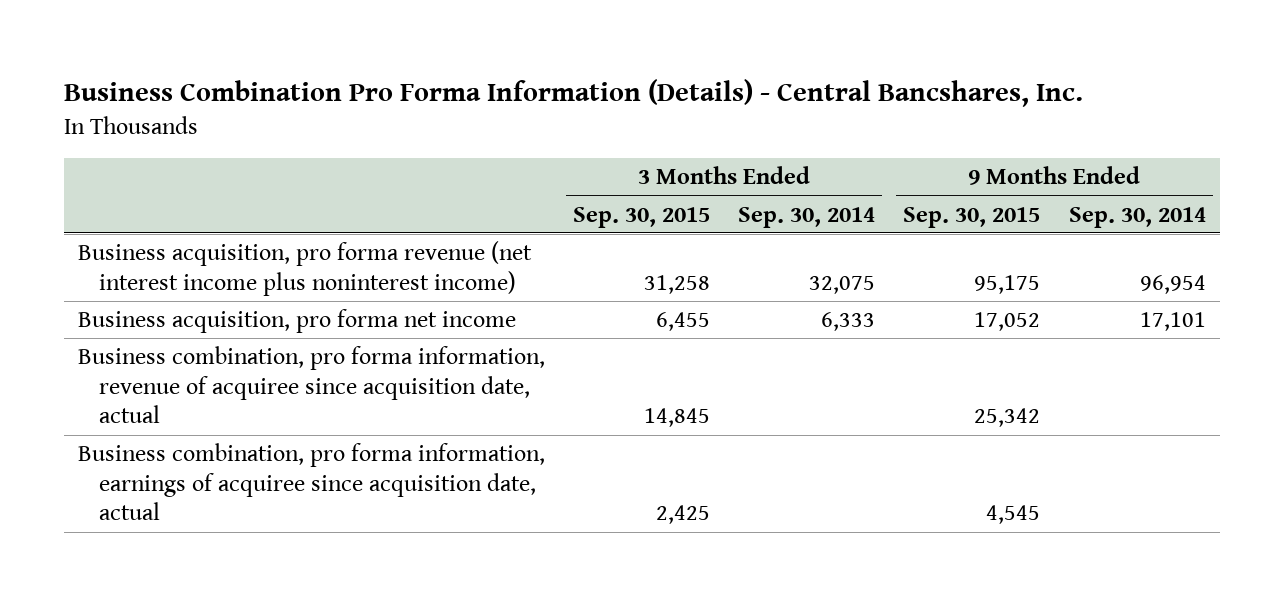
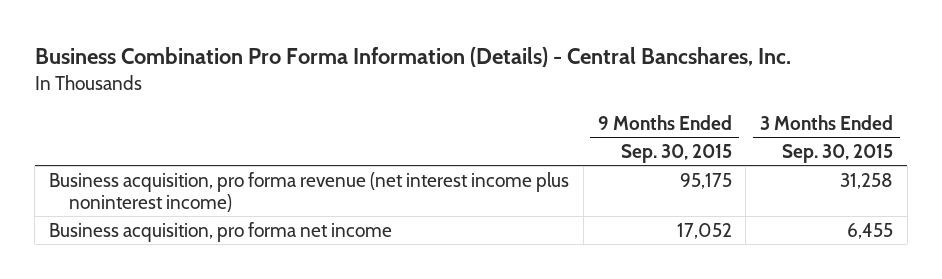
[738,206,876,228] Sep. 30, 2014 -> none
[1068,206,1206,228] Sep. 30, 2014 -> none
[77,346,545,424] Business combination, pro forma information, revenue of acquiree since acquisition date, actual -> none
[77,443,545,521] Business combination, pro forma information, earnings of acquiree since acquisition date, actual -> none

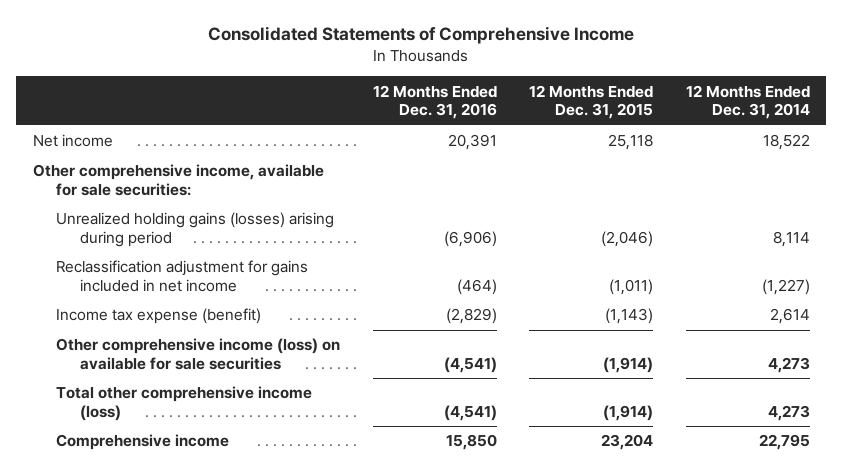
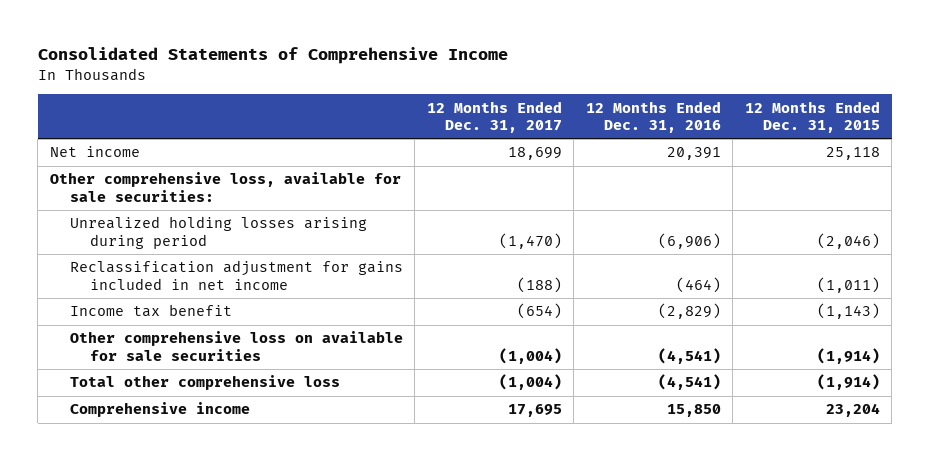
[685,84,810,120] 12 Months Ended Dec. 31, 2014 -> none
none -> [426,100,562,134] 12 Months Ended Dec. 31, 2017
[32,164,324,197] Other comprehensive income, available for sale securities: -> [49,172,401,202] Other comprehensive loss, available for sale securities:
[56,212,335,248] Unrealized holding gains (losses) arising during period -> [69,216,367,249] Unrealized holding losses arising during period
[56,308,262,325] Income tax expense (benefit) -> [69,304,232,318] Income tax benefit
[56,338,341,371] Other comprehensive income (loss) on available for sale securities -> [69,331,403,361] Other comprehensive loss on available for sale securities
[56,386,313,422] Total other comprehensive income (loss) -> [69,375,340,391] Total other comprehensive loss

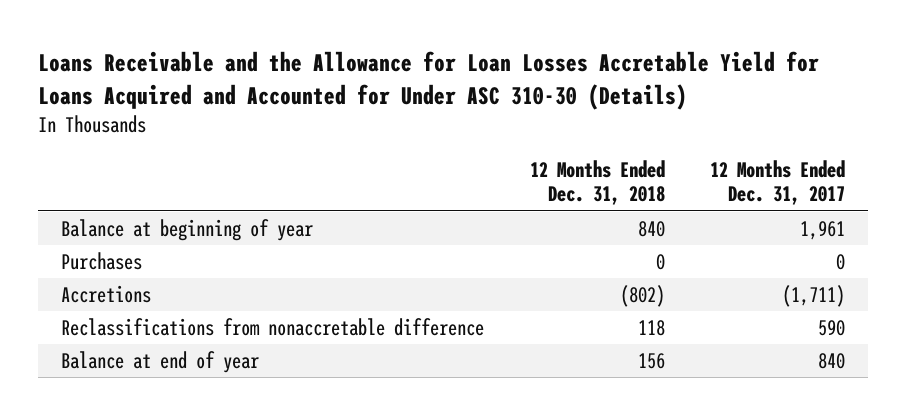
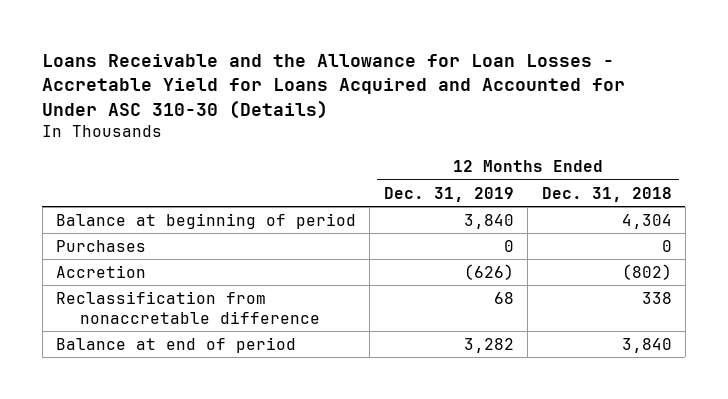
[38,50,820,110] Loans Receivable and the Allowance for Loan Losses Accretable Yield for Loans Acquired and Accounted for Under ASC 310-30 (Details) -> [42,53,626,119] Loans Receivable and the Allowance for Loan Losses - Accretable Yield for Loans Acquired and Accounted for Under ASC 310-30 (Details)
[710,159,846,206] 12 Months Ended Dec. 31, 2017 -> none
none -> [383,186,514,202] Dec. 31, 2019
[61,219,314,242] Balance at beginning of year -> [56,212,357,229] Balance at beginning of period
[637,221,665,238] 840 -> [621,213,672,229] 4,304
[61,285,152,304] Accretions -> [56,264,147,278] Accretion
[61,318,485,337] Reclassifications from nonaccretable difference -> [56,290,321,324] Reclassification from nonaccretable difference
[637,320,665,337] 118 -> [641,291,672,304] 338
[61,351,260,374] Balance at end of year -> [56,336,297,353] Balance at end of period
[637,353,665,370] 156 -> [621,337,672,353] 3,840

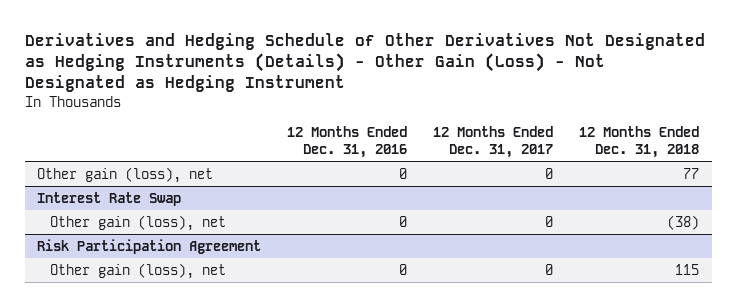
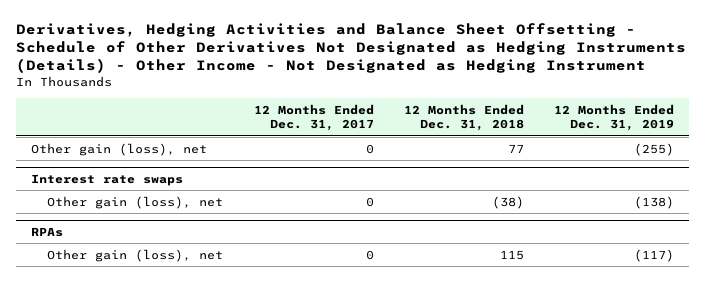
[24,32,705,93] Derivatives and Hedging Schedule of Other Derivatives Not Designated as Hedging Instruments (Details) - Other Gain (Loss) - Not Designated as Hedging Instrument -> [15,23,686,74] Derivatives, Hedging Activities and Balance Sheet Offsetting - Schedule of Other Derivatives Not Designated as Hedging Instruments (Details) - Other Income - Not Designated as Hedging Instrument
[287,126,408,158] 12 Months Ended Dec. 31, 2016 -> none
none -> [553,103,674,132] 12 Months Ended Dec. 31, 2019
[37,191,182,206] Interest Rate Swap -> [30,173,183,186] Interest rate swaps
[37,238,262,254] Risk Participation Agreement -> [30,226,63,237] RPAs

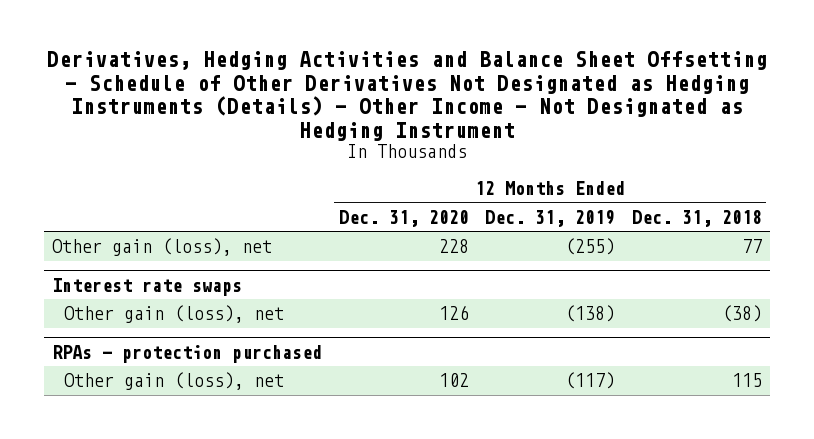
[253,103,374,132] 12 Months Ended Dec. 31, 2017 -> none
none -> [338,209,469,227] Dec. 31, 2020
[30,226,63,237] RPAs -> [51,344,322,363] RPAs - protection purchased

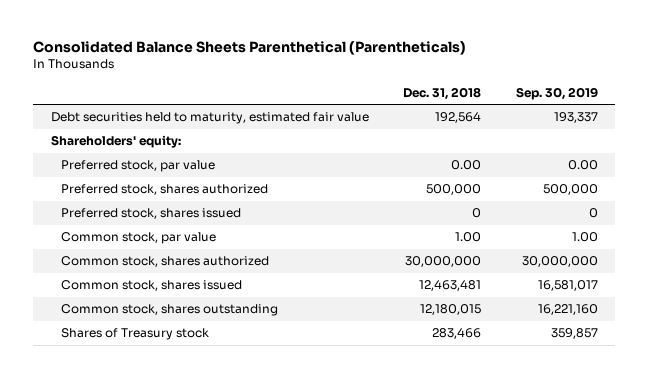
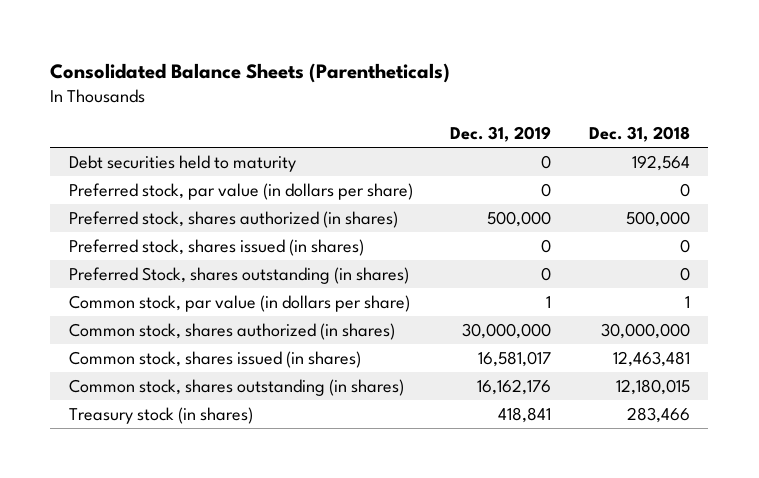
[33,40,467,55] Consolidated Balance Sheets Parenthetical (Parentheticals) -> [50,62,451,83] Consolidated Balance Sheets (Parentheticals)
[515,86,598,100] Sep. 30, 2019 -> none
none -> [450,126,552,143] Dec. 31, 2019
[50,135,181,149] Shareholders' equity: -> none
[50,112,369,125] Debt securities held to maturity, estimated fair value -> [69,154,297,172] Debt securities held to maturity
[61,160,216,173] Preferred stock, par value -> [69,182,414,200] Preferred stock, par value (in dollars per share)
[451,160,482,171] 0.00 -> [679,182,690,197] 0
[61,184,269,196] Preferred stock, shares authorized -> [69,210,399,228] Preferred stock, shares authorized (in shares)
[61,208,242,220] Preferred stock, shares issued -> [69,238,365,256] Preferred stock, shares issued (in shares)
none -> [69,266,410,284] Preferred Stock, shares outstanding (in shares)
[61,232,217,245] Common stock, par value -> [69,294,411,312] Common stock, par value (in dollars per share)
[455,232,482,243] 1.00 -> [684,295,690,308] 1
[61,256,270,268] Common stock, shares authorized -> [69,322,396,340] Common stock, shares authorized (in shares)
[61,280,243,292] Common stock, shares issued -> [69,350,362,368] Common stock, shares issued (in shares)
[61,304,279,317] Common stock, shares outstanding -> [69,378,405,396] Common stock, shares outstanding (in shares)
[61,328,210,341] Shares of Treasury stock -> [69,406,254,424] Treasury stock (in shares)

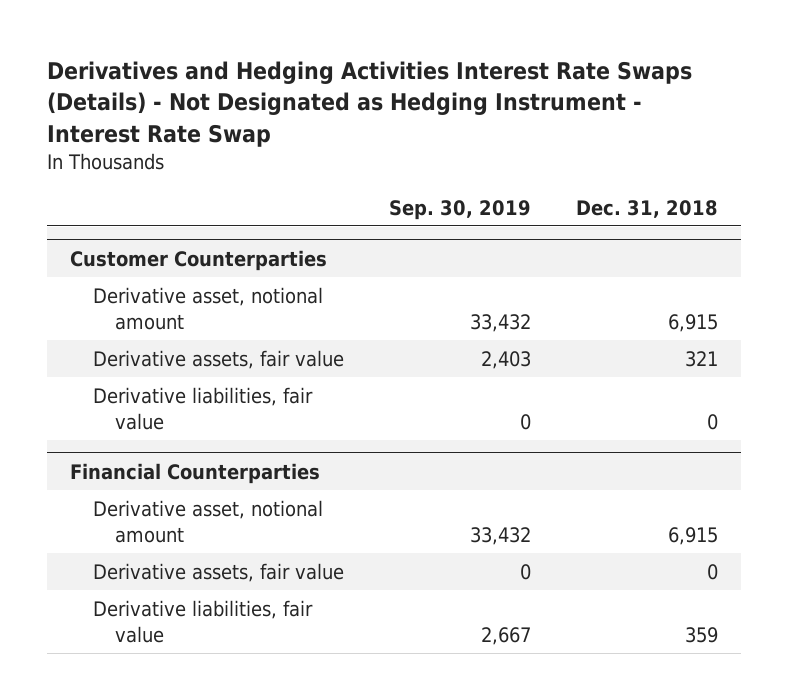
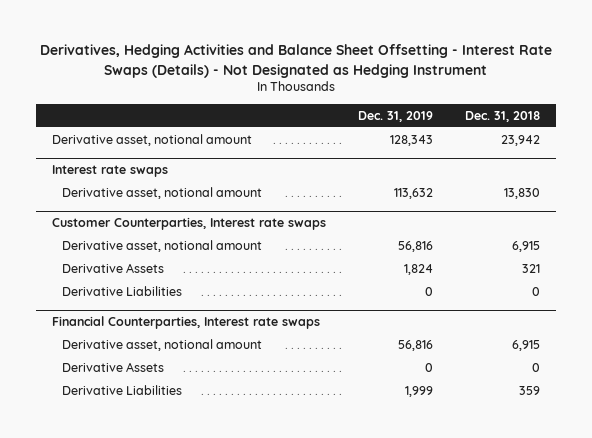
[47,60,693,147] Derivatives and Hedging Activities Interest Rate Swaps (Details) - Not Designated as Hedging Instrument - Interest Rate Swap -> [40,44,553,78] Derivatives, Hedging Activities and Balance Sheet Offsetting - Interest Rate Swaps (Details) - Not Designated as Hedging Instrument
[388,199,531,220] Sep. 30, 2019 -> none
none -> [358,110,434,122] Dec. 31, 2019
none -> [52,133,253,146] Derivative asset, notional amount
[70,249,328,271] Customer Counterparties -> [52,165,169,178] Interest rate swaps
none -> [61,186,262,199] Derivative asset, notional amount
none -> [52,217,327,231] Customer Counterparties, Interest rate swaps
[70,462,321,484] Financial Counterparties -> none
[92,349,344,369] Derivative assets, fair value -> [61,262,164,273] Derivative Assets
[92,386,313,430] Derivative liabilities, fair value -> [61,285,182,296] Derivative Liabilities
none -> [52,316,321,330] Financial Counterparties, Interest rate swaps
[92,562,344,582] Derivative assets, fair value -> [61,361,164,372] Derivative Assets
[92,599,313,643] Derivative liabilities, fair value -> [61,384,182,395] Derivative Liabilities

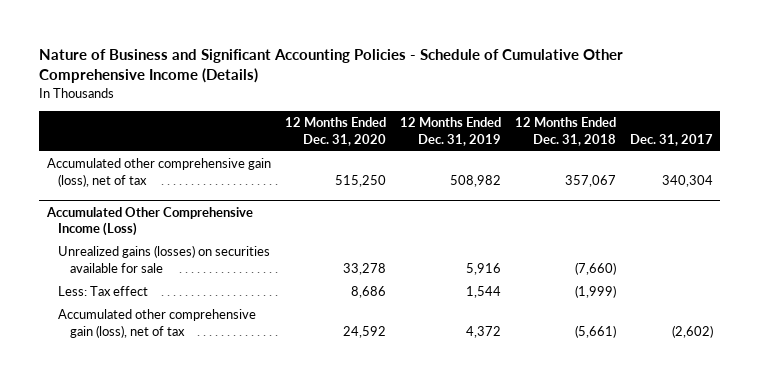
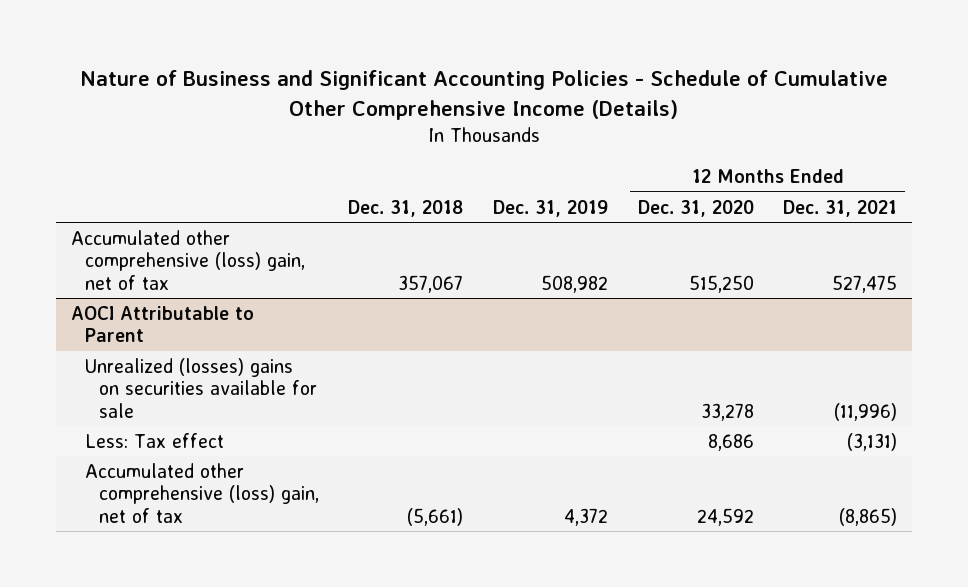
[399,117,501,147] 12 Months Ended Dec. 31, 2019 -> none
[515,117,617,147] 12 Months Ended Dec. 31, 2018 -> none
[630,134,714,147] Dec. 31, 2017 -> none
none -> [348,199,464,217] Dec. 31, 2018
none -> [492,199,608,217] Dec. 31, 2019
none -> [783,199,898,217] Dec. 31, 2021
[46,158,271,187] Accumulated other comprehensive gain (loss), net of tax -> [70,229,305,290] Accumulated other comprehensive (loss) gain, net of tax
[45,206,253,237] Accumulated Other Comprehensive Income (Loss) -> [70,305,254,343] AOCI Attributable to Parent
[58,245,271,273] Unrealized gains (losses) on securities available for sale -> [84,357,317,418] Unrealized (losses) gains on securities available for sale
[58,309,257,338] Accumulated other comprehensive gain (loss), net of tax -> [84,462,319,523] Accumulated other comprehensive (loss) gain, net of tax

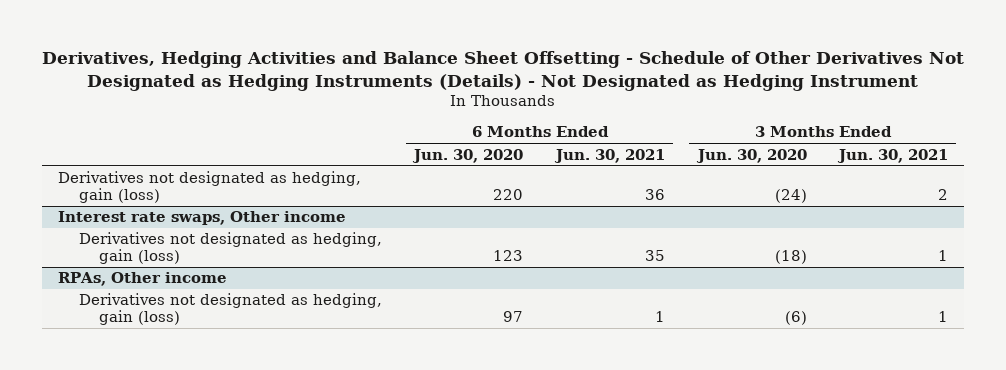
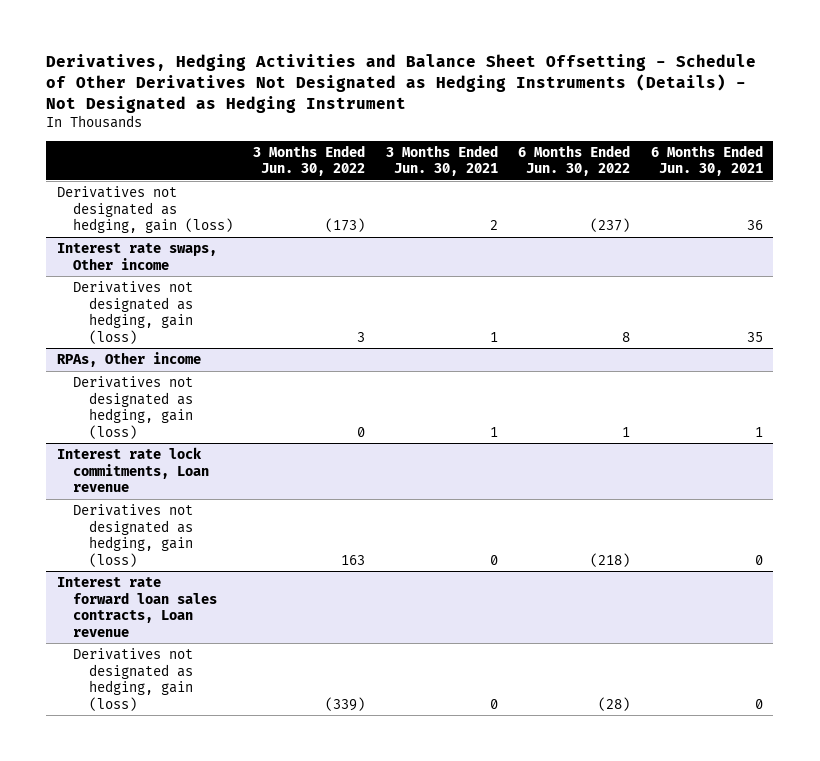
[412,148,524,163] Jun. 30, 2020 -> none
[695,148,807,163] Jun. 30, 2020 -> none
none -> [253,144,366,177] 3 Months Ended Jun. 30, 2022
none -> [518,144,631,177] 6 Months Ended Jun. 30, 2022
none -> [56,447,209,493] Interest rate lock commitments, Loan revenue
none -> [72,504,193,567] Derivatives not designated as hedging, gain (loss)
none -> [56,577,217,637] Interest rate forward loan sales contracts, Loan revenue
none -> [72,648,193,711] Derivatives not designated as hedging, gain (loss)

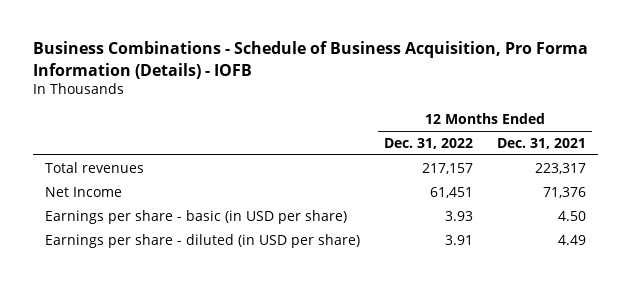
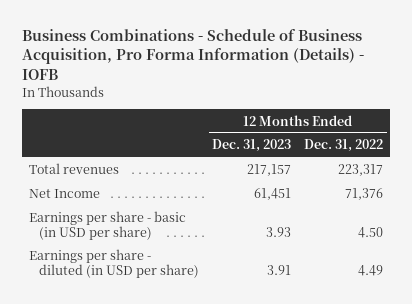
[496,137,586,149] Dec. 31, 2021 -> none
none -> [212,139,292,153] Dec. 31, 2023
[421,162,473,174] 217,157 -> [338,164,384,177] 223,317
[429,186,473,198] 61,451 -> [345,188,384,201] 71,376
[444,210,473,221] 3.93 -> [358,227,384,239] 4.50
[444,234,473,245] 3.91 -> [358,265,384,277] 4.49

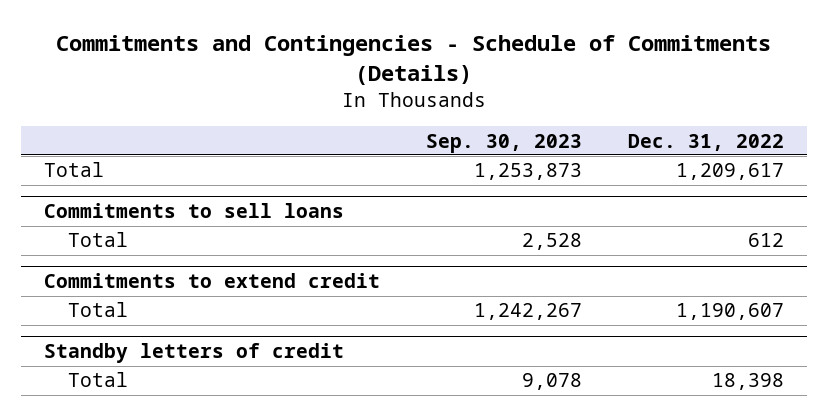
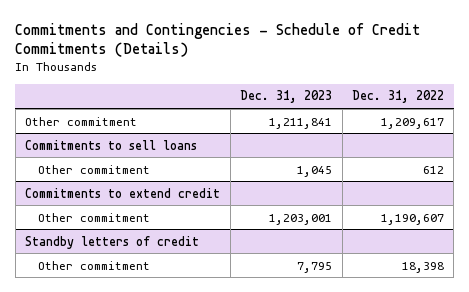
[56,35,772,86] Commitments and Contingencies - Schedule of Commitments (Details) -> [15,22,421,58] Commitments and Contingencies - Schedule of Credit Commitments (Details)
[426,133,583,153] Sep. 30, 2023 -> none
none -> [240,90,333,104] Dec. 31, 2023
[44,162,105,178] Total -> [25,116,138,126] Other commitment
[67,232,128,248] Total -> [38,164,151,174] Other commitment
[67,302,128,318] Total -> [38,212,151,222] Other commitment
[67,372,128,388] Total -> [38,260,151,270] Other commitment

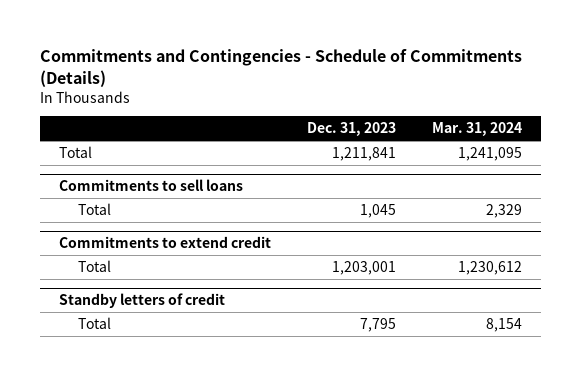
[15,22,421,58] Commitments and Contingencies - Schedule of Credit Commitments (Details) -> [40,49,523,87] Commitments and Contingencies - Schedule of Commitments (Details)
[352,90,445,104] Dec. 31, 2022 -> none
none -> [432,122,523,137] Mar. 31, 2024
[25,116,138,126] Other commitment -> [58,145,92,158] Total
[38,164,151,174] Other commitment -> [77,202,111,215] Total
[38,212,151,222] Other commitment -> [77,259,111,272] Total
[38,260,151,270] Other commitment -> [77,316,111,329] Total

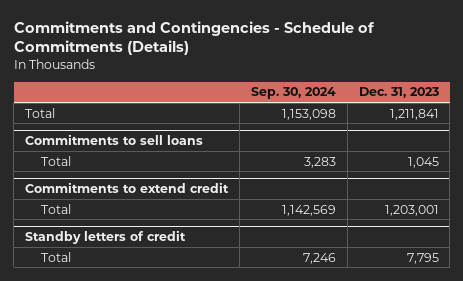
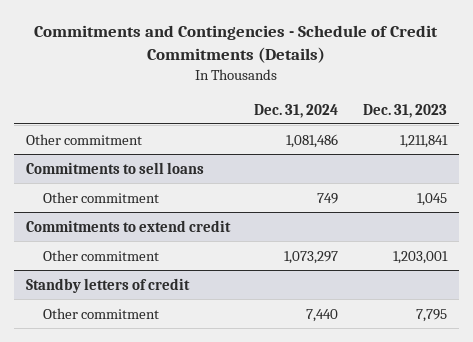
[13,20,375,56] Commitments and Contingencies - Schedule of Commitments (Details) -> [34,24,439,63] Commitments and Contingencies - Schedule of Credit Commitments (Details)
[250,87,336,100] Sep. 30, 2024 -> none
none -> [254,103,339,118] Dec. 31, 2024
[24,107,55,118] Total -> [25,133,142,145] Other commitment
[40,155,71,166] Total -> [43,191,160,203] Other commitment
[40,203,71,214] Total -> [43,249,160,261] Other commitment
[40,251,71,262] Total -> [43,307,160,319] Other commitment

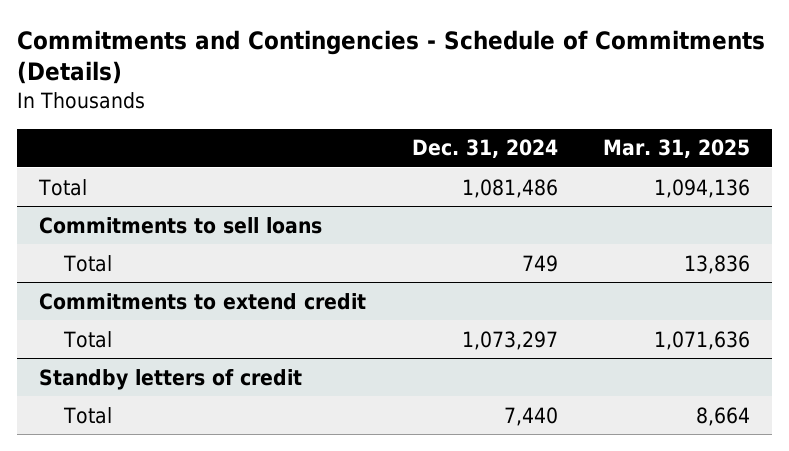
[34,24,439,63] Commitments and Contingencies - Schedule of Credit Commitments (Details) -> [16,29,765,85] Commitments and Contingencies - Schedule of Commitments (Details)
[362,103,447,118] Dec. 31, 2023 -> none
none -> [602,139,750,159] Mar. 31, 2025
[25,133,142,145] Other commitment -> [38,178,88,196] Total
[43,191,160,203] Other commitment -> [62,254,112,272] Total
[43,249,160,261] Other commitment -> [62,330,112,348] Total
[43,307,160,319] Other commitment -> [62,406,112,424] Total

